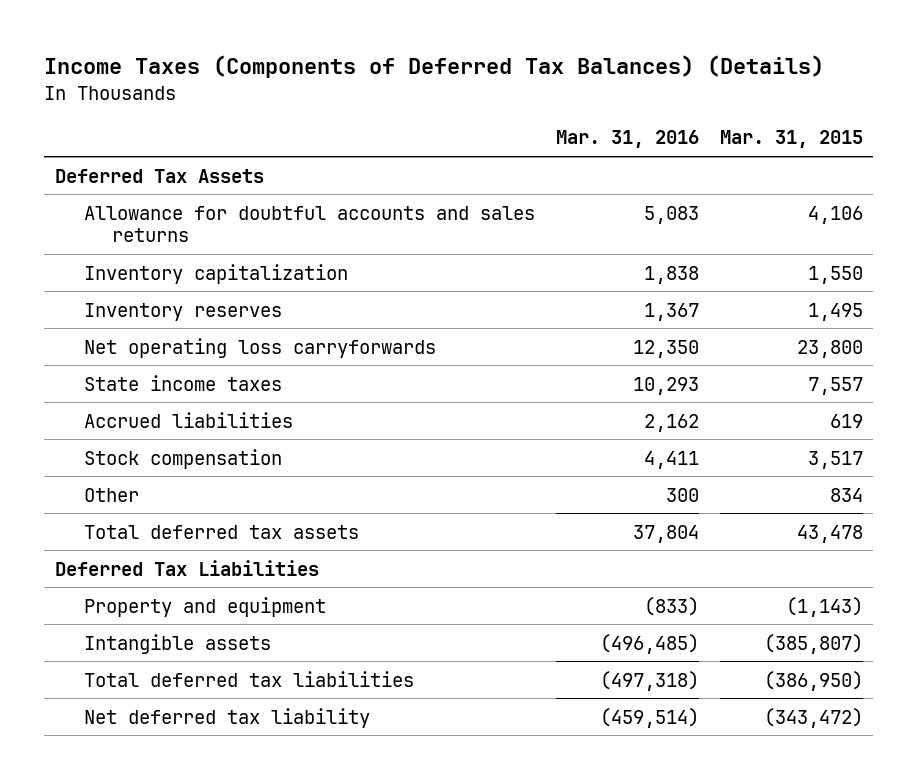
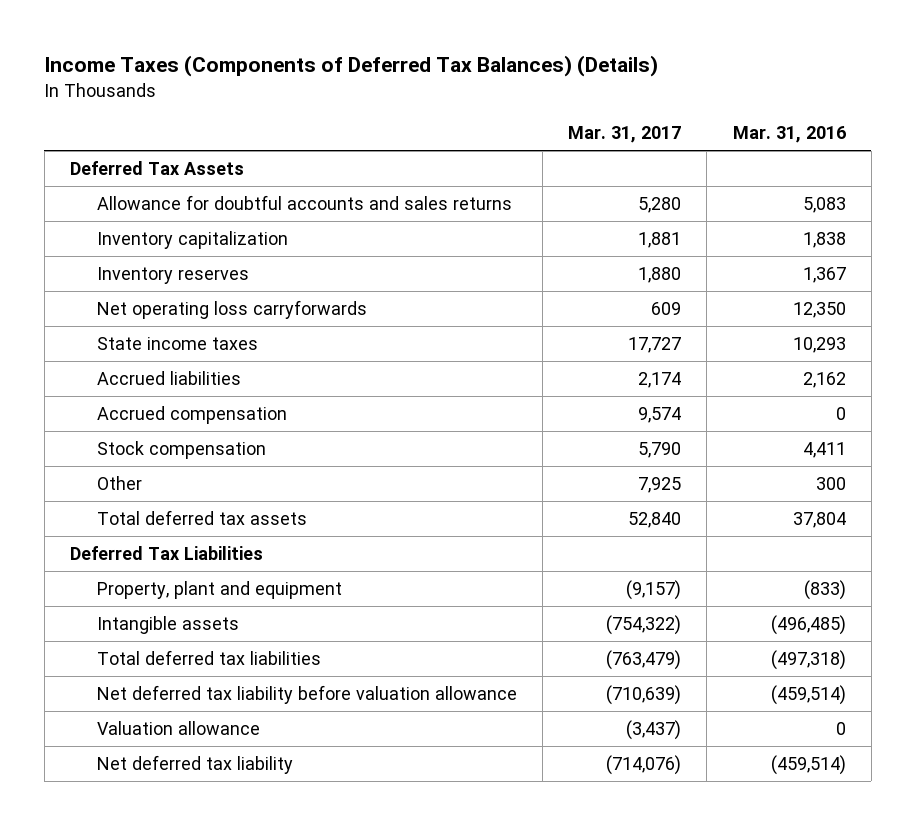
[719,130,863,149] Mar. 31, 2015 -> none
none -> [568,126,682,144] Mar. 31, 2017
none -> [96,406,287,425] Accrued compensation
[83,596,326,617] Property and equipment -> [96,581,342,600] Property, plant and equipment
none -> [96,685,517,705] Net deferred tax liability before valuation allowance
none -> [96,721,260,736] Valuation allowance

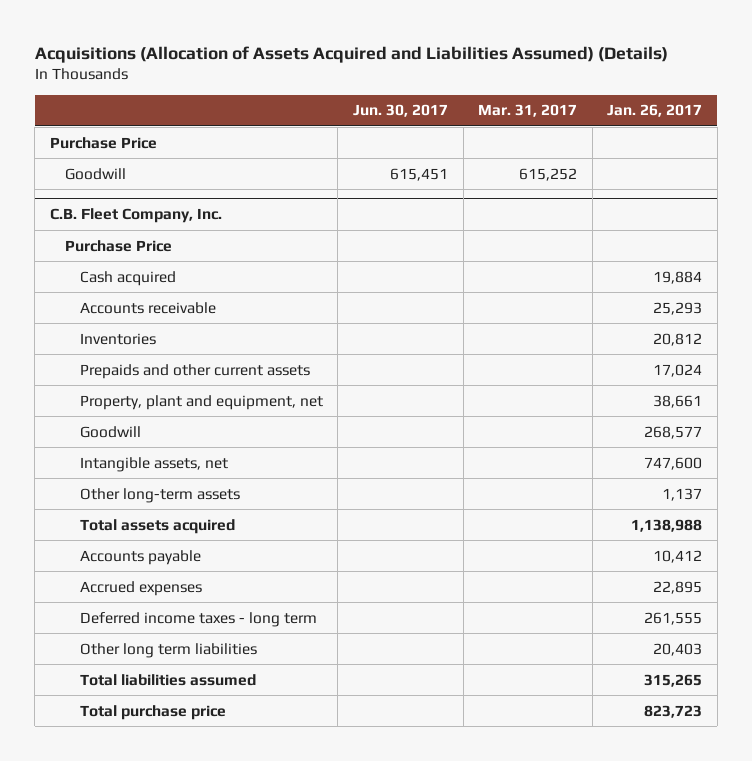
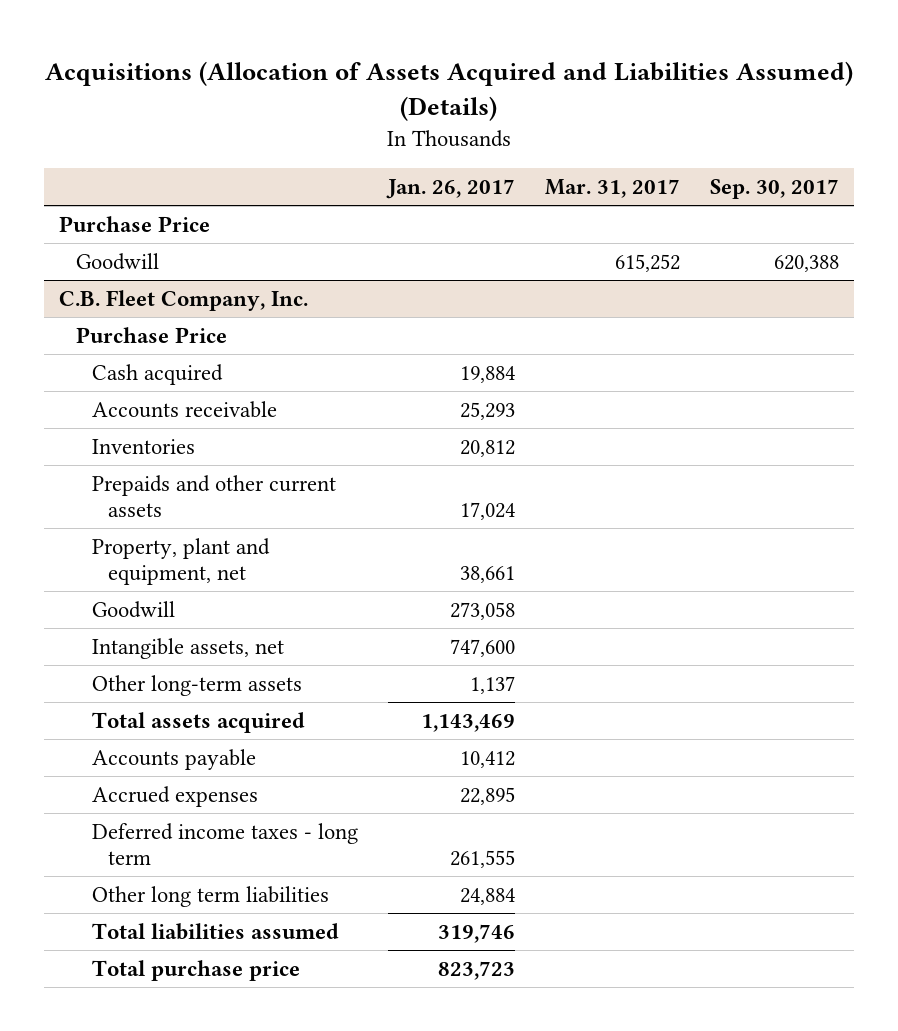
[352,104,448,118] Jun. 30, 2017 -> none
none -> [709,178,839,199] Sep. 30, 2017
[644,425,703,439] 268,577 -> [449,601,515,620] 273,058
[631,518,703,532] 1,138,988 -> [420,713,515,732] 1,143,469
[653,642,703,656] 20,403 -> [459,887,515,905] 24,884
[644,673,703,687] 315,265 -> [437,923,515,943] 319,746

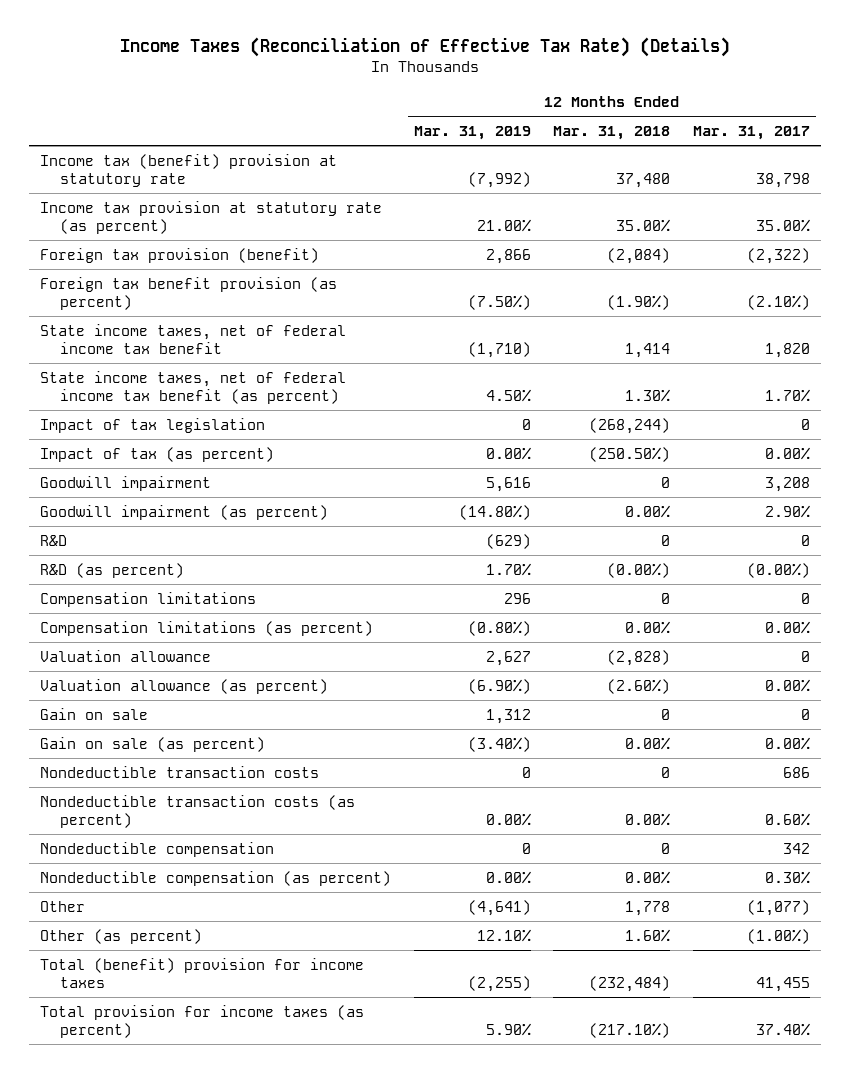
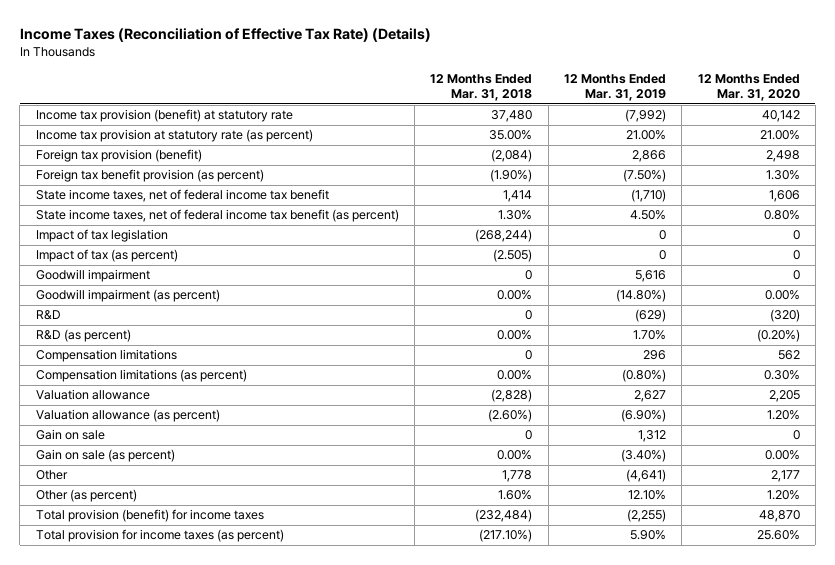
[693,126,811,141] Mar. 31, 2017 -> none
none -> [697,74,800,102] 12 Months Ended Mar. 31, 2020
[40,153,338,187] Income tax (benefit) provision at statutory rate -> [35,109,293,123] Income tax provision (benefit) at statutory rate
[485,446,531,460] 0.00% -> [658,250,666,261] 0
[589,446,671,462] (250.50%) -> [493,249,533,263] (2.505)
[607,562,671,578] (0.00%) -> [497,330,533,341] 0.00%
[40,765,320,778] Nondeductible transaction costs -> none
[40,794,356,828] Nondeductible transaction costs (as percent) -> none
[40,841,275,857] Nondeductible compensation -> none
[40,870,392,886] Nondeductible compensation (as percent) -> none
[40,957,365,988] Total (benefit) provision for income taxes -> [35,509,264,523] Total provision (benefit) for income taxes

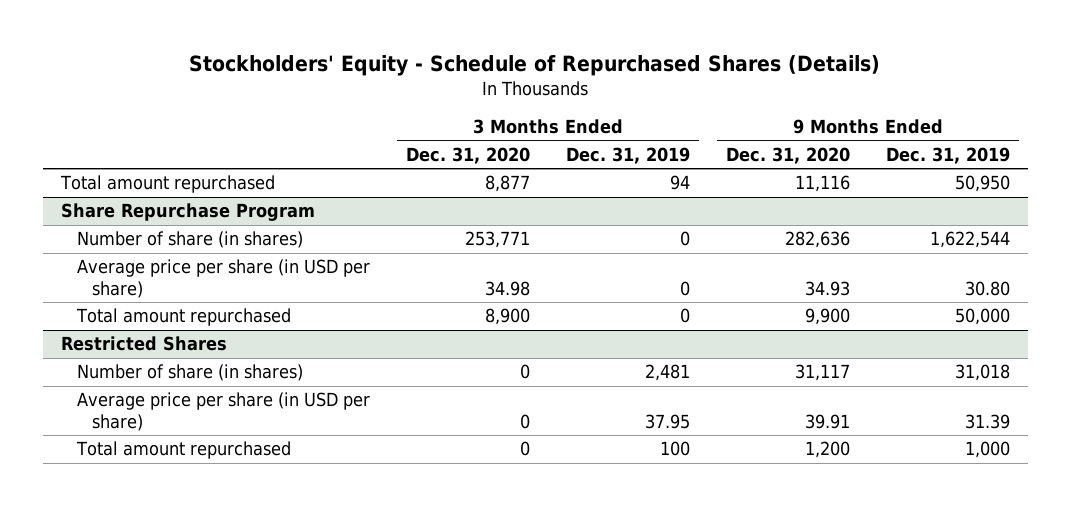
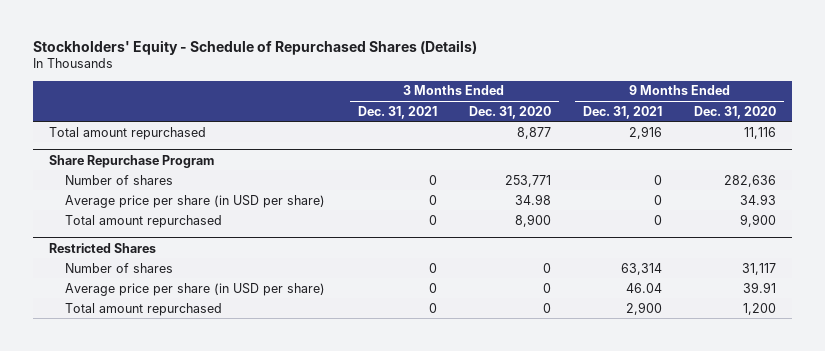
[565,146,690,164] Dec. 31, 2019 -> none
[885,146,1010,164] Dec. 31, 2019 -> none
none -> [357,105,437,119] Dec. 31, 2021
none -> [582,105,662,119] Dec. 31, 2021
[76,231,303,249] Number of share (in shares) -> [65,174,174,185] Number of shares
[76,364,303,382] Number of share (in shares) -> [65,262,174,273] Number of shares

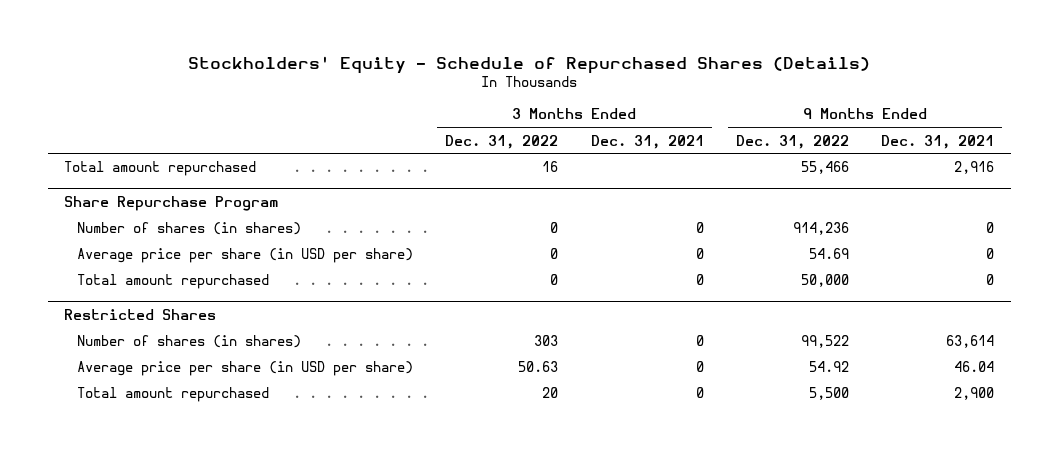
[468,105,551,119] Dec. 31, 2020 -> none
[694,105,777,119] Dec. 31, 2020 -> none
none -> [445,134,559,149] Dec. 31, 2022
none -> [735,134,849,149] Dec. 31, 2022
[65,174,174,185] Number of shares -> [76,222,301,236] Number of shares (in shares)
[65,262,174,273] Number of shares -> [76,335,301,349] Number of shares (in shares)
[620,262,662,275] 63,314 -> [946,335,995,349] 63,614

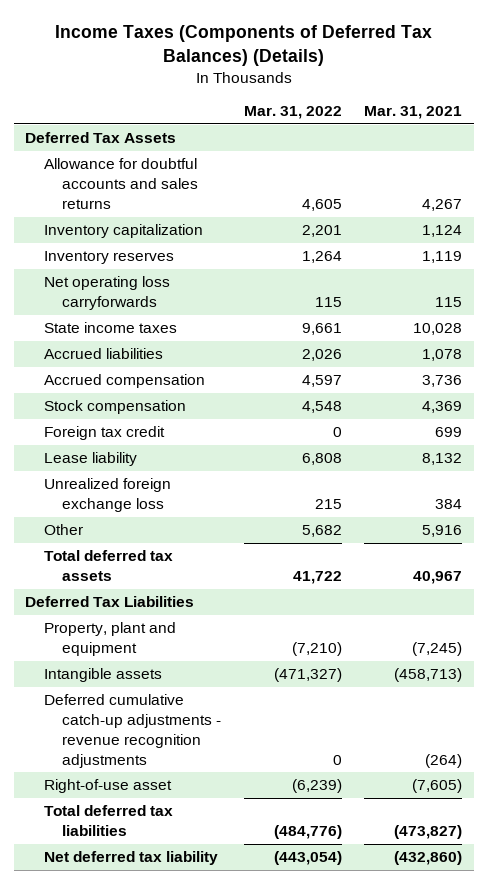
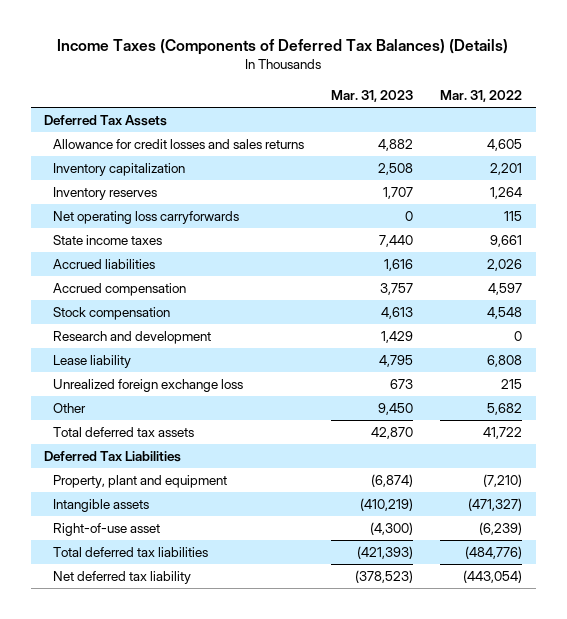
[364,106,463,120] Mar. 31, 2021 -> none
none -> [331,89,414,102] Mar. 31, 2023
[43,158,199,210] Allowance for doubtful accounts and sales returns -> [53,139,305,150] Allowance for credit losses and sales returns
[43,426,165,441] Foreign tax credit -> none
none -> [53,331,212,345] Research and development
[43,694,222,768] Deferred cumulative catch-up adjustments - revenue recognition adjustments -> none

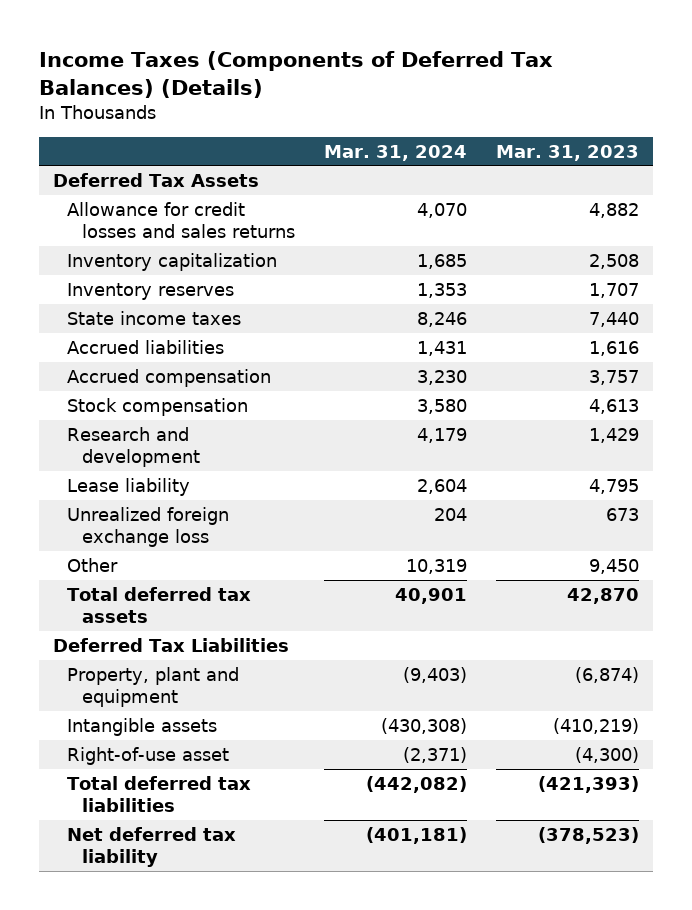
[440,89,523,102] Mar. 31, 2022 -> none
none -> [323,144,467,161] Mar. 31, 2024
[53,211,240,225] Net operating loss carryforwards -> none

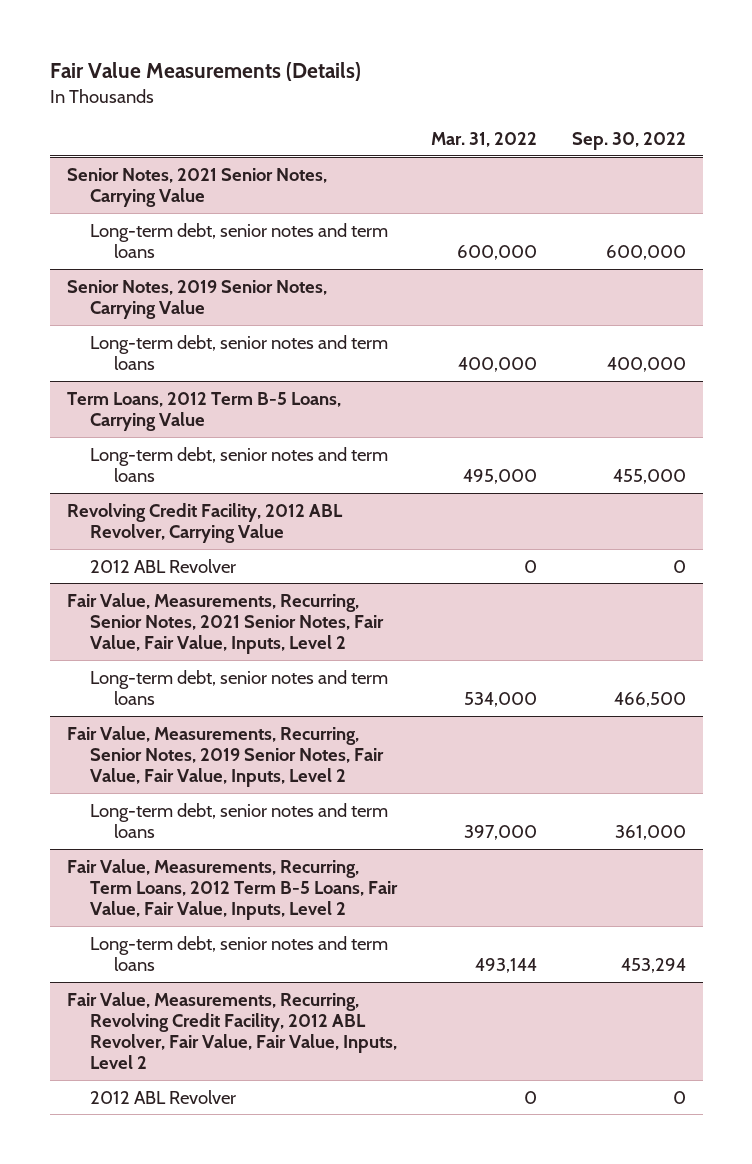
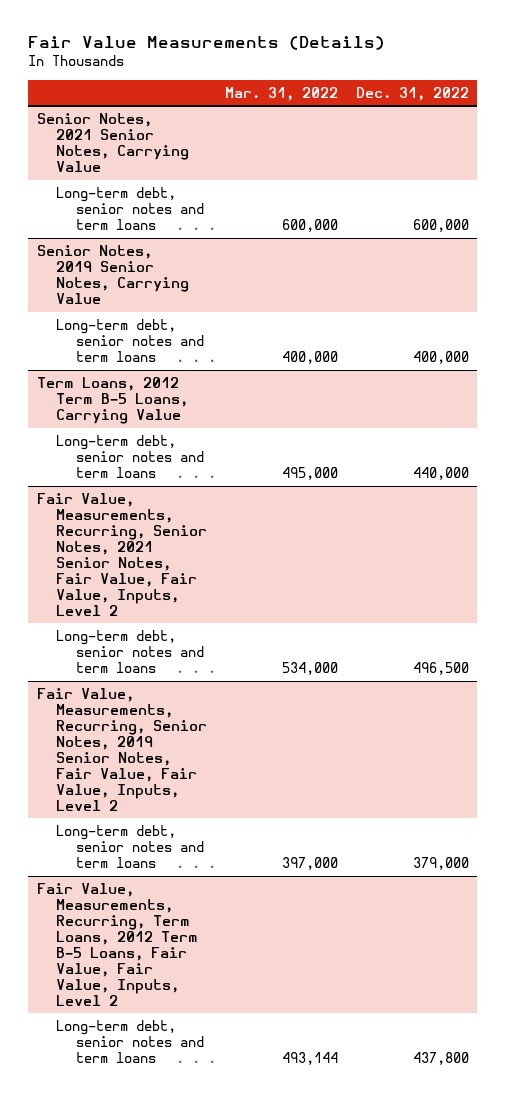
[571,131,686,150] Sep. 30, 2022 -> none
none -> [355,86,469,101] Dec. 31, 2022
[66,502,343,543] Revolving Credit Facility, 2012 ABL Revolver, Carrying Value -> none
[90,558,237,573] 2012 ABL Revolver -> none
[66,991,398,1070] Fair Value, Measurements, Recurring, Revolving Credit Facility, 2012 ABL Revolver, Fair Value, Fair Value, Inputs, Level 2 -> none
[90,1089,237,1104] 2012 ABL Revolver -> none

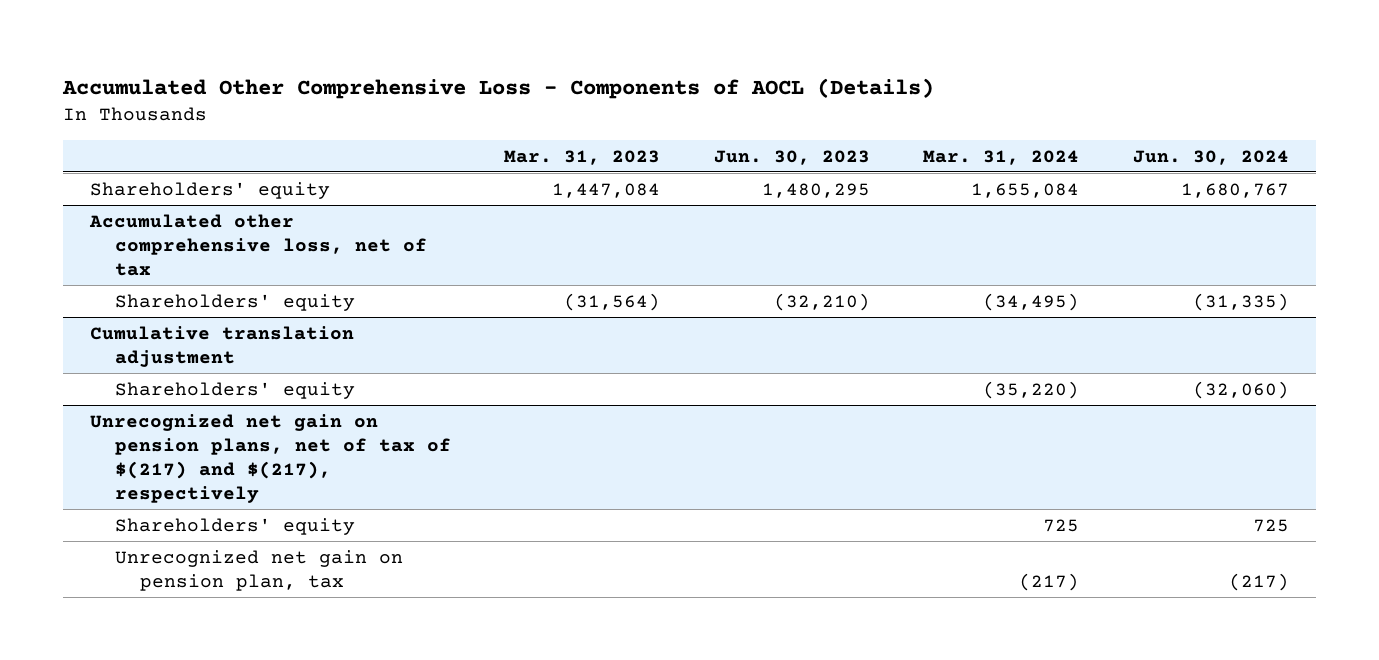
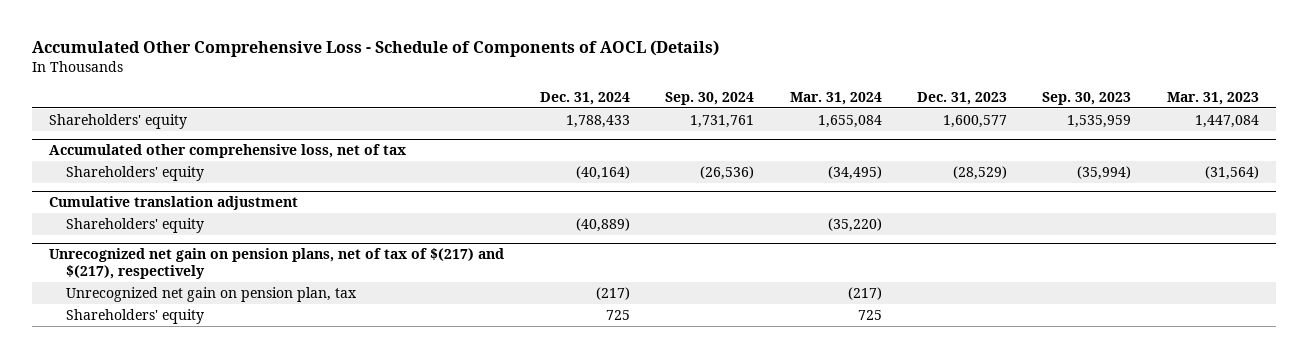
[62,77,935,99] Accumulated Other Comprehensive Loss - Components of AOCL (Details) -> [31,40,719,58] Accumulated Other Comprehensive Loss - Schedule of Components of AOCL (Details)
[713,149,870,165] Jun. 30, 2023 -> none
[1132,149,1289,165] Jun. 30, 2024 -> none
none -> [539,92,630,106] Dec. 31, 2024
none -> [665,92,755,106] Sep. 30, 2024
none -> [916,92,1007,106] Dec. 31, 2023
none -> [1042,92,1132,106] Sep. 30, 2023
[115,517,356,535] Shareholders' equity -> [65,308,204,324] Shareholders' equity

